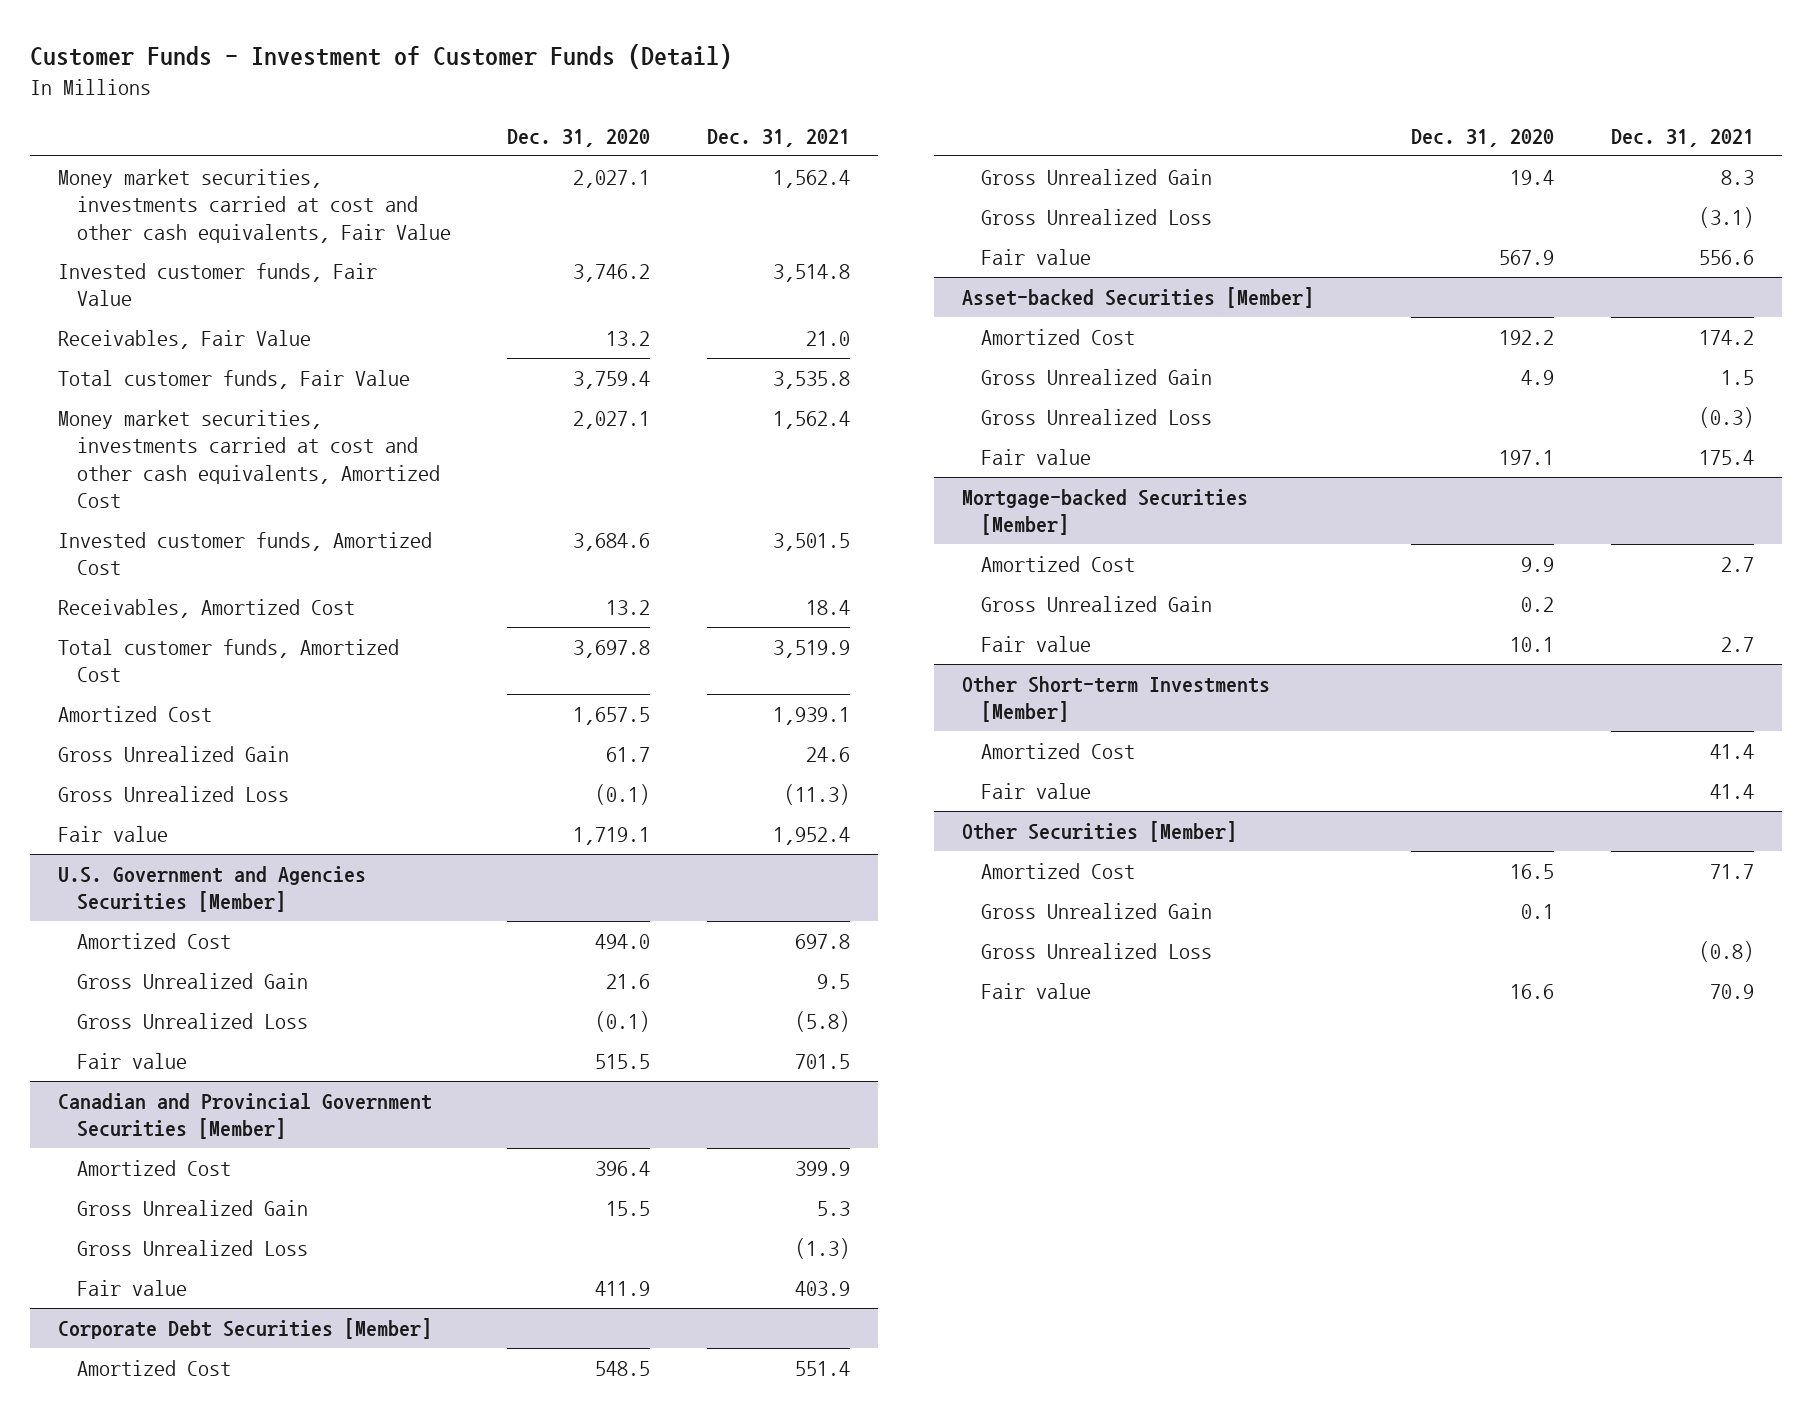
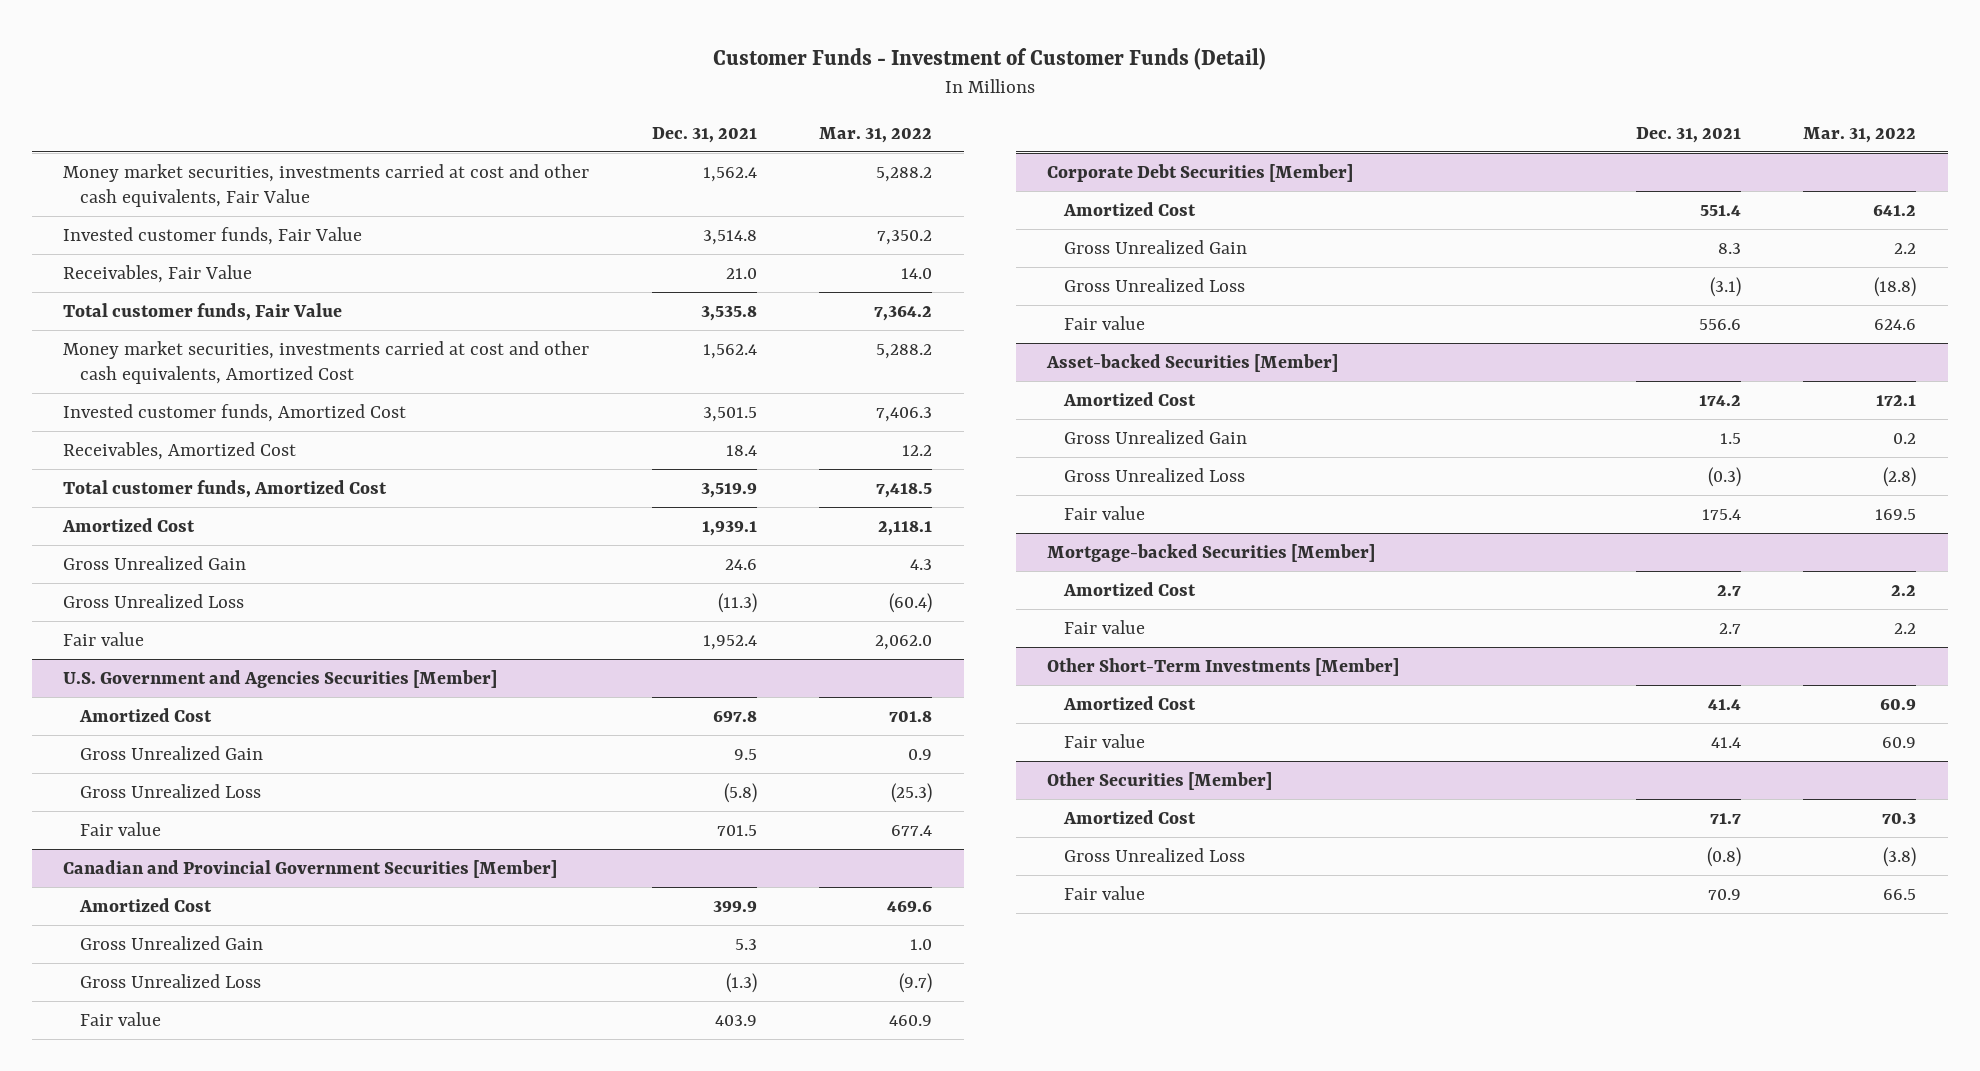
[507,128,651,147] Dec. 31, 2020 -> none
none -> [819,126,933,143] Mar. 31, 2022
[980,595,1212,612] Gross Unrealized Gain -> none
[962,675,1271,723] Other Short-term Investments [Member] -> [1047,657,1400,676] Other Short-Term Investments [Member]
[980,902,1212,919] Gross Unrealized Gain -> none

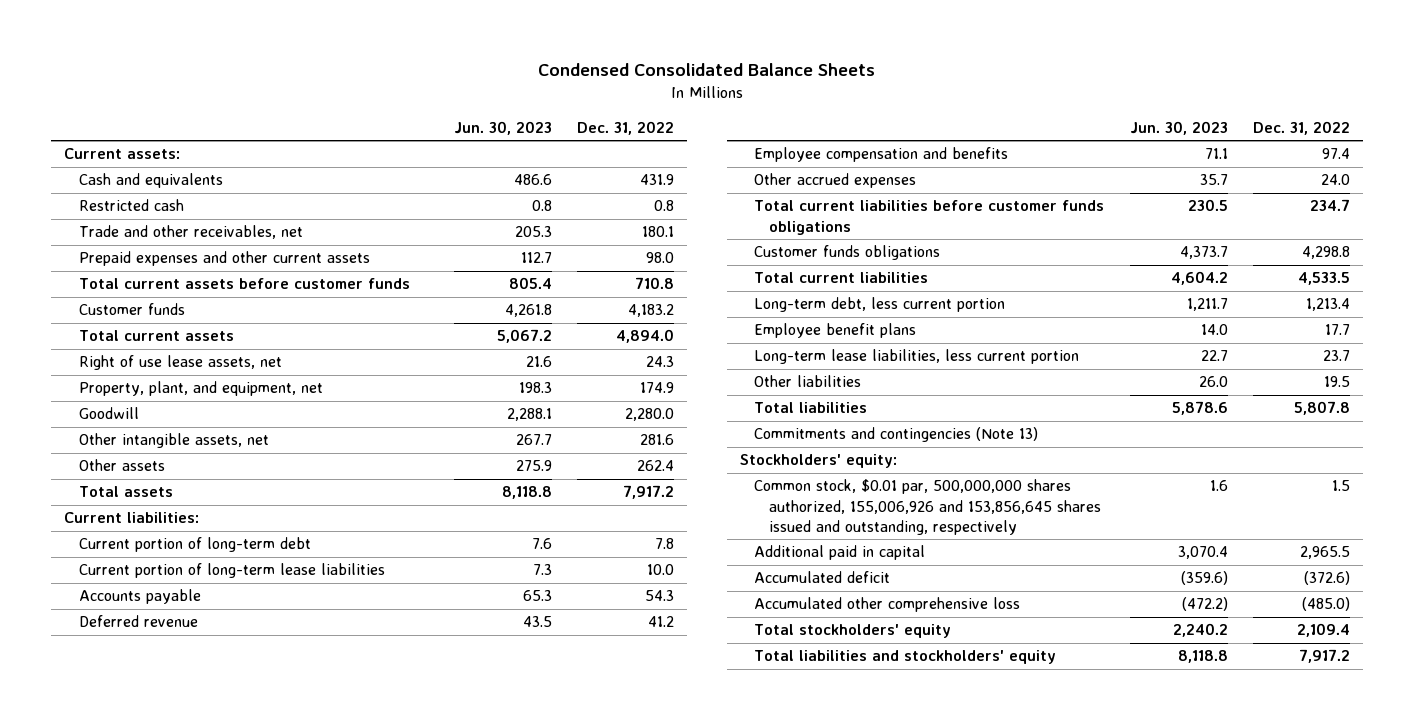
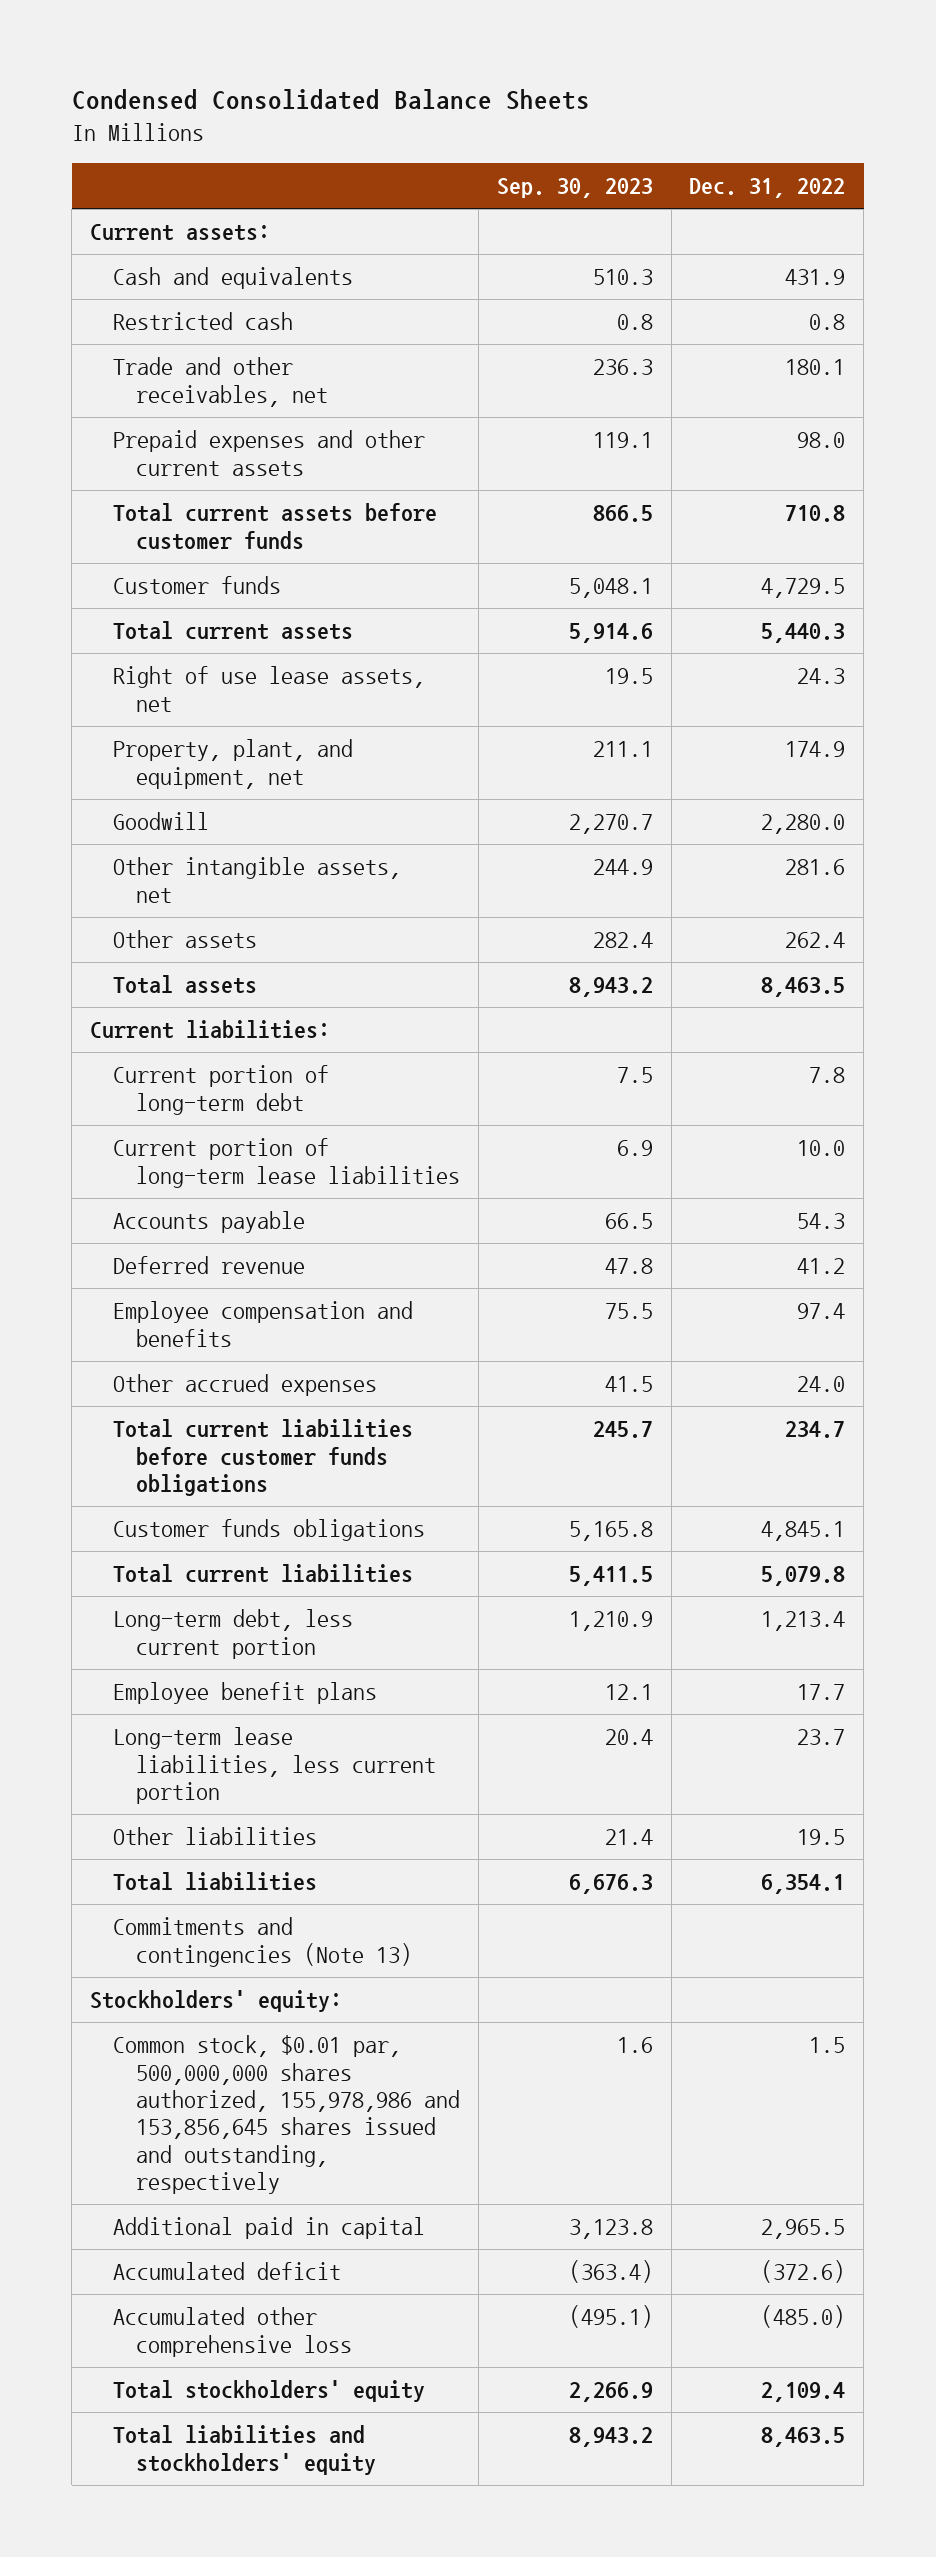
[454,120,553,135] Jun. 30, 2023 -> none
none -> [496,178,653,199] Sep. 30, 2023
[628,304,675,318] 4,183.2 -> [761,578,846,599] 4,729.5
[616,329,675,344] 4,894.0 -> [761,623,846,644] 5,440.3
[623,485,675,500] 7,917.2 -> [761,977,846,998] 8,463.5
[1301,246,1350,260] 4,298.8 -> [761,1521,846,1542] 4,845.1
[1297,272,1350,286] 4,533.5 -> [761,1566,846,1587] 5,079.8
[1293,401,1350,416] 5,807.8 -> [761,1874,846,1895] 6,354.1
[754,479,1102,535] Common stock, $0.01 par, 500,000,000 shares authorized, 155,006,926 and 153,856,645 shares issued and outstanding, respectively -> [112,2035,460,2195] Common stock, $0.01 par, 500,000,000 shares authorized, 155,978,986 and 153,856,645 shares issued and outstanding, respectively
[1298,649,1350,664] 7,917.2 -> [761,2427,846,2448] 8,463.5

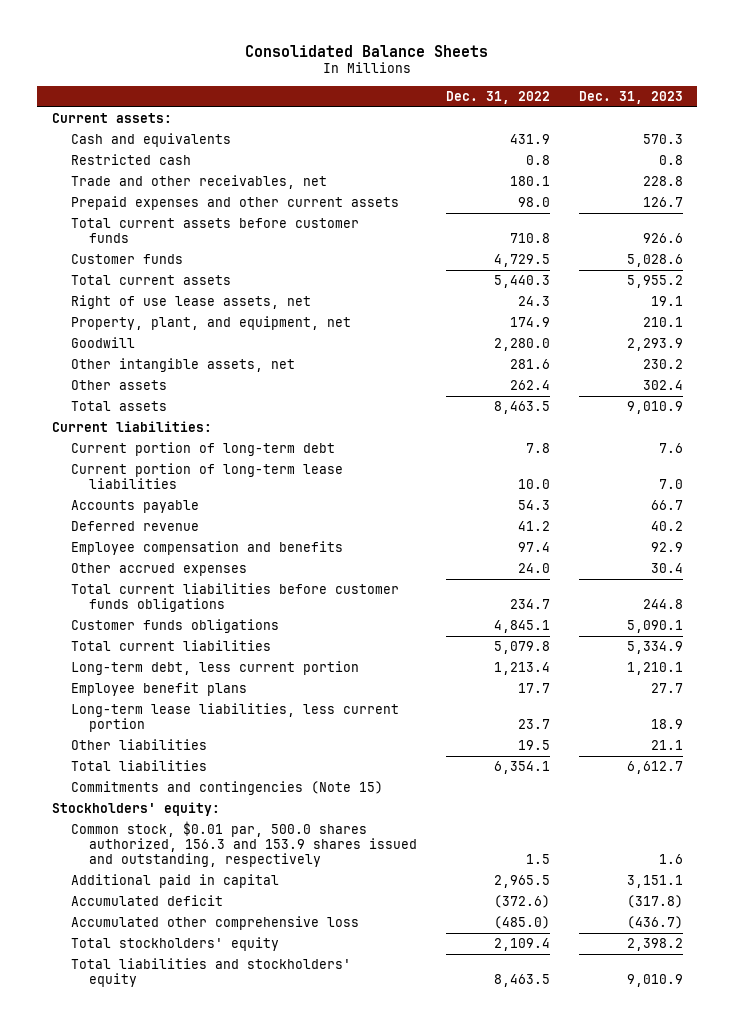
[71,89,590,111] Condensed Consolidated Balance Sheets -> [245,44,489,57] Consolidated Balance Sheets
[496,178,653,199] Sep. 30, 2023 -> none
none -> [578,90,683,104] Dec. 31, 2023
[112,1917,412,1967] Commitments and contingencies (Note 13) -> [70,781,383,796] Commitments and contingencies (Note 15)
[112,2035,460,2195] Common stock, $0.01 par, 500,000,000 shares authorized, 155,978,986 and 153,856,645 shares issued and outstanding, respectively -> [70,821,418,867] Common stock, $0.01 par, 500.0 shares authorized, 156.3 and 153.9 shares issued and outstanding, respectively

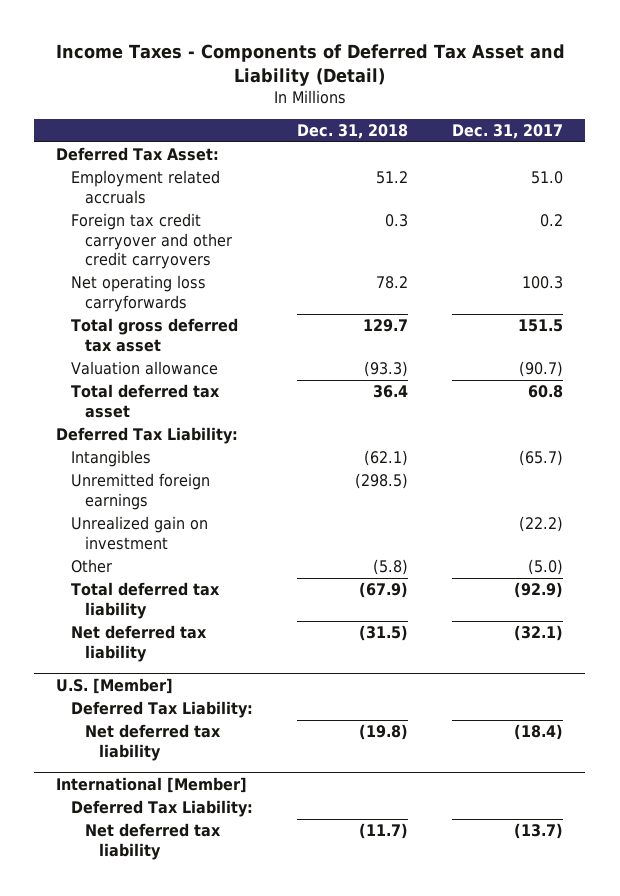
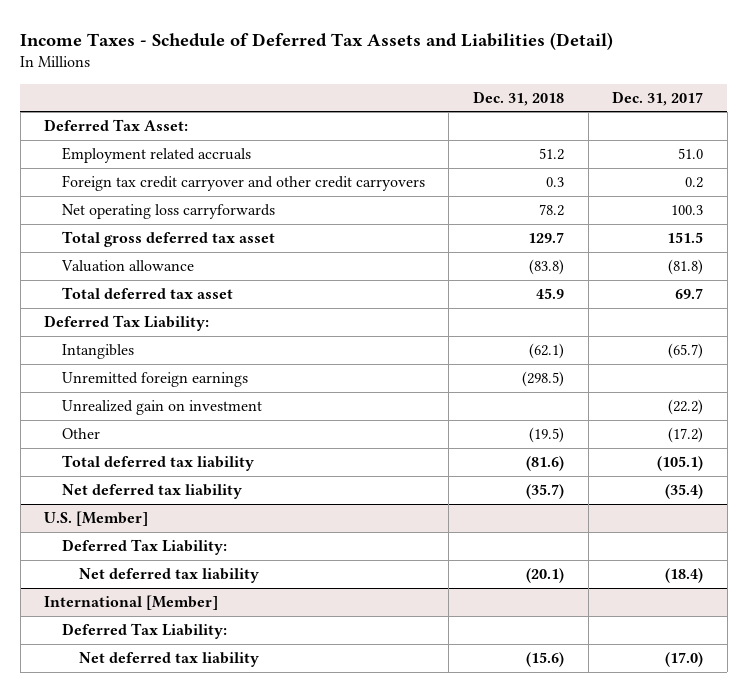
[55,44,565,87] Income Taxes - Components of Deferred Tax Asset and Liability (Detail) -> [20,31,614,50] Income Taxes - Schedule of Deferred Tax Assets and Liabilities (Detail)
[363,361,408,378] (93.3) -> [529,259,565,276] (83.8)
[519,361,564,378] (90.7) -> [668,259,704,276] (81.8)
[372,385,408,399] 36.4 -> [536,288,565,300] 45.9
[528,385,564,399] 60.8 -> [675,288,704,300] 69.7
[372,559,408,576] (5.8) -> [529,427,565,444] (19.5)
[528,559,564,576] (5.0) -> [668,427,704,444] (17.2)
[358,582,408,599] (67.9) -> [526,456,565,472] (81.6)
[514,582,564,599] (92.9) -> [657,456,704,472] (105.1)
[358,625,408,642] (31.5) -> [526,484,565,500] (35.7)
[514,625,564,642] (32.1) -> [665,484,704,500] (35.4)
[358,724,408,741] (19.8) -> [526,568,565,584] (20.1)
[358,823,408,840] (11.7) -> [526,652,565,668] (15.6)
[514,823,564,840] (13.7) -> [665,652,704,668] (17.0)

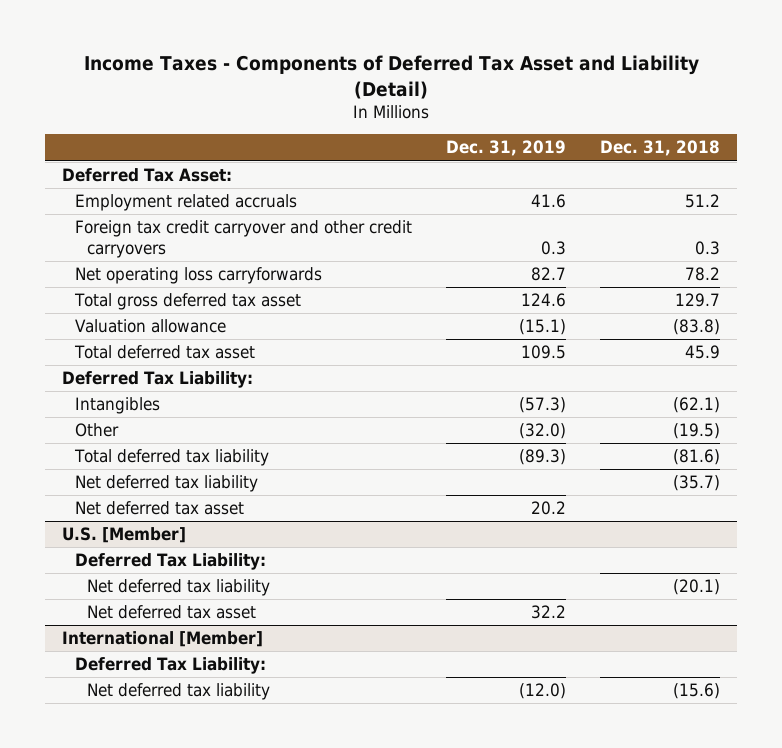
[20,31,614,50] Income Taxes - Schedule of Deferred Tax Assets and Liabilities (Detail) -> [84,55,700,99] Income Taxes - Components of Deferred Tax Asset and Liability (Detail)
[612,90,704,106] Dec. 31, 2017 -> none
none -> [445,140,566,157] Dec. 31, 2019
[61,372,248,388] Unremitted foreign earnings -> none
[61,400,262,416] Unrealized gain on investment -> none
none -> [74,501,244,516] Net deferred tax asset
none -> [87,605,257,620] Net deferred tax asset

